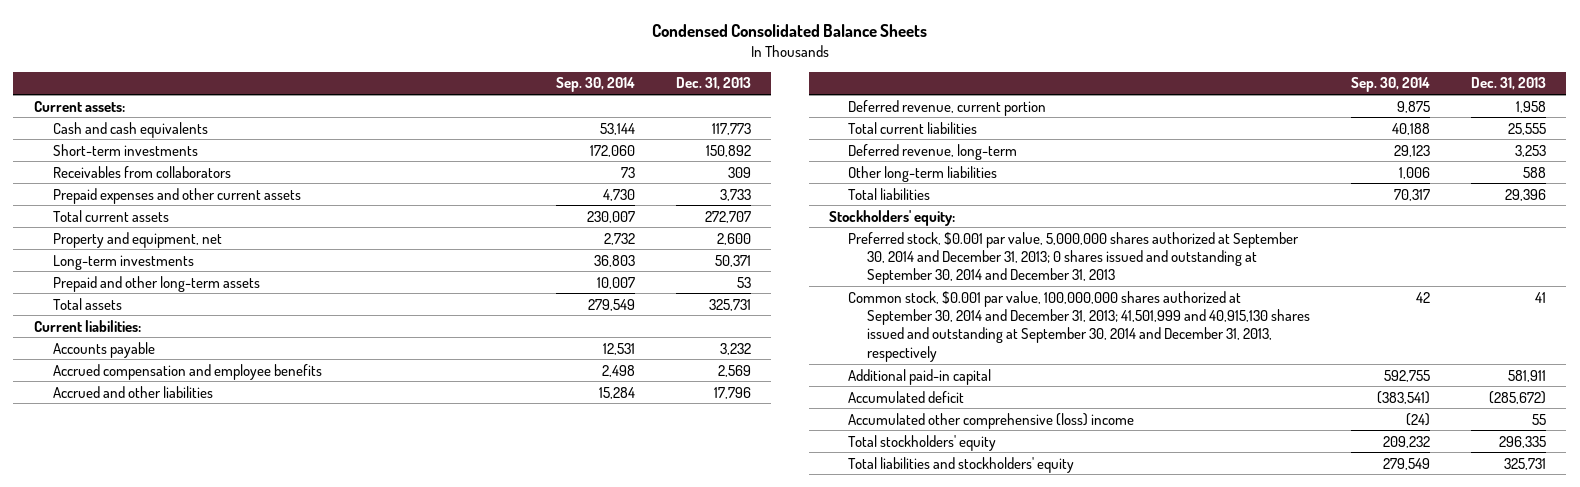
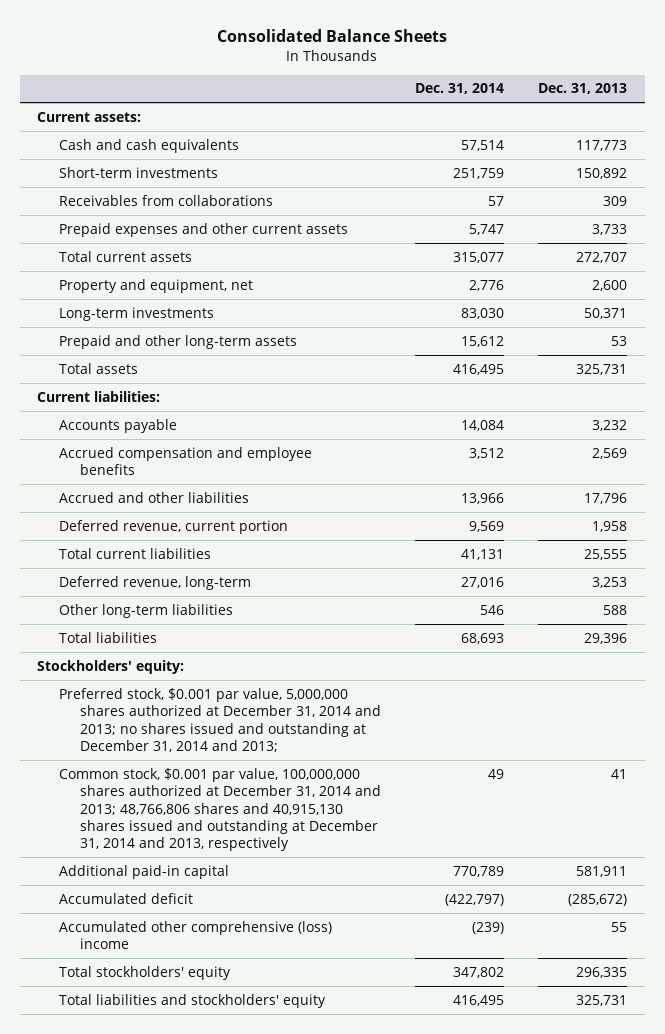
[651,23,927,37] Condensed Consolidated Balance Sheets -> [217,28,448,42] Consolidated Balance Sheets
[555,77,635,93] Sep. 30, 2014 -> none
none -> [415,83,505,95] Dec. 31, 2014
[52,165,231,178] Receivables from collaborators -> [58,194,273,206] Receivables from collaborations
[848,231,1300,285] Preferred stock, $0.001 par value, 5,000,000 shares authorized at September 30, 2014 and December 31, 2013; 0 shares issued and outstanding at September 30, 2014 and December 31, 2013 -> [58,687,381,752] Preferred stock, $0.001 par value, 5,000,000 shares authorized at December 31, 2014 and 2013; no shares issued and outstanding at December 31, 2014 and 2013;
[848,290,1310,362] Common stock, $0.001 par value, 100,000,000 shares authorized at September 30, 2014 and December 31, 2013; 41,501,999 and 40,915,130 shares issued and outstanding at September 30, 2014 and December 31, 2013, respectively -> [58,767,381,852] Common stock, $0.001 par value, 100,000,000 shares authorized at December 31, 2014 and 2013; 48,766,806 shares and 40,915,130 shares issued and outstanding at December 31, 2014 and 2013, respectively

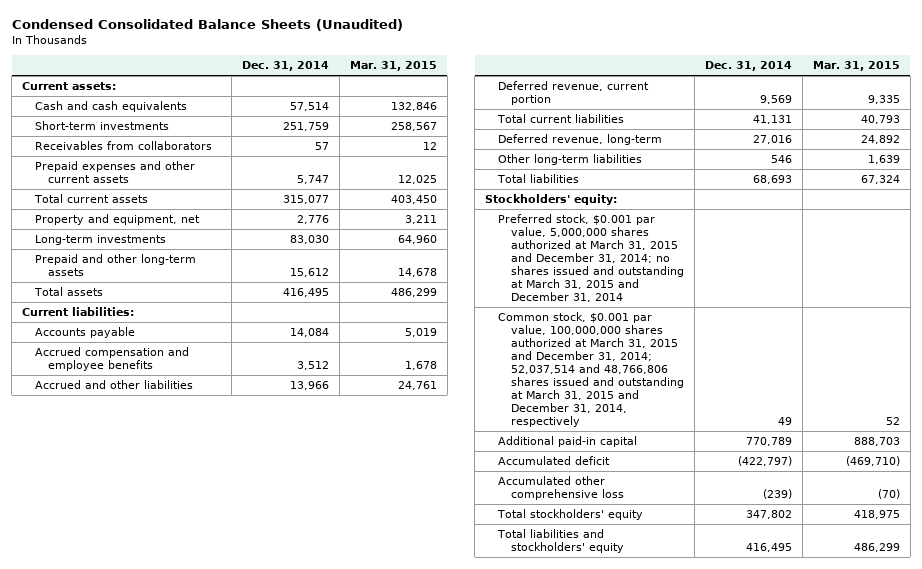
[217,28,448,42] Consolidated Balance Sheets -> [11,19,403,32] Condensed Consolidated Balance Sheets (Unaudited)
[538,83,628,95] Dec. 31, 2013 -> none
none -> [349,61,437,72] Mar. 31, 2015
[58,194,273,206] Receivables from collaborations -> [35,141,213,151] Receivables from collaborators
[58,687,381,752] Preferred stock, $0.001 par value, 5,000,000 shares authorized at December 31, 2014 and 2013; no shares issued and outstanding at December 31, 2014 and 2013; -> [497,214,684,303] Preferred stock, $0.001 par value, 5,000,000 shares authorized at March 31, 2015 and December 31, 2014; no shares issued and outstanding at March 31, 2015 and December 31, 2014
[58,767,381,852] Common stock, $0.001 par value, 100,000,000 shares authorized at December 31, 2014 and 2013; 48,766,806 shares and 40,915,130 shares issued and outstanding at December 31, 2014 and 2013, respectively -> [497,312,684,428] Common stock, $0.001 par value, 100,000,000 shares authorized at March 31, 2015 and December 31, 2014; 52,037,514 and 48,766,806 shares issued and outstanding at March 31, 2015 and December 31, 2014, respectively
[58,920,332,950] Accumulated other comprehensive (loss) income -> [497,476,624,501] Accumulated other comprehensive loss

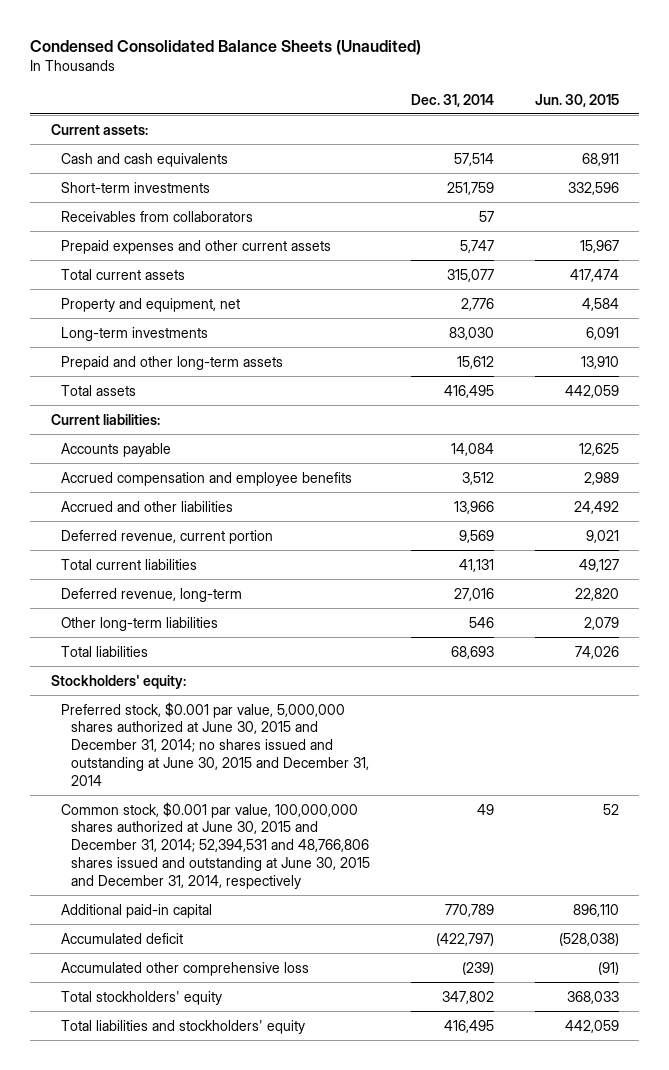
[349,61,437,72] Mar. 31, 2015 -> none
none -> [534,93,619,107] Jun. 30, 2015
[497,214,684,303] Preferred stock, $0.001 par value, 5,000,000 shares authorized at March 31, 2015 and December 31, 2014; no shares issued and outstanding at March 31, 2015 and December 31, 2014 -> [60,701,370,786] Preferred stock, $0.001 par value, 5,000,000 shares authorized at June 30, 2015 and December 31, 2014; no shares issued and outstanding at June 30, 2015 and December 31, 2014
[497,312,684,428] Common stock, $0.001 par value, 100,000,000 shares authorized at March 31, 2015 and December 31, 2014; 52,037,514 and 48,766,806 shares issued and outstanding at March 31, 2015 and December 31, 2014, respectively -> [60,801,371,889] Common stock, $0.001 par value, 100,000,000 shares authorized at June 30, 2015 and December 31, 2014; 52,394,531 and 48,766,806 shares issued and outstanding at June 30, 2015 and December 31, 2014, respectively

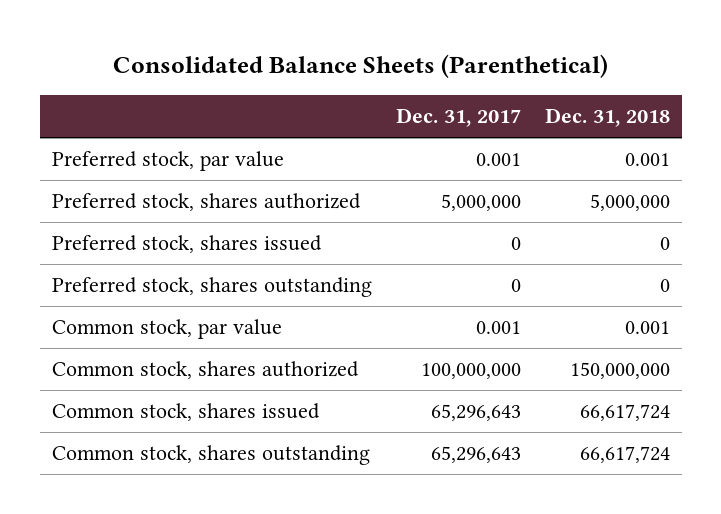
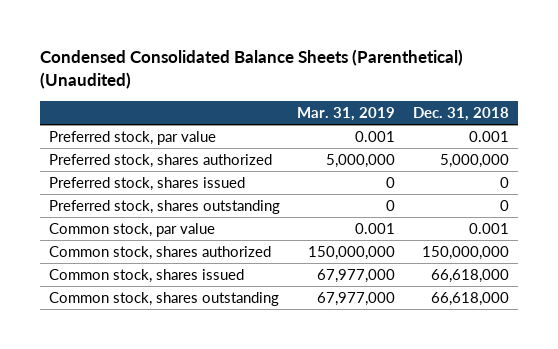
[112,54,608,79] Consolidated Balance Sheets (Parenthetical) -> [40,49,464,90] Condensed Consolidated Balance Sheets (Parenthetical) (Unaudited)
[395,108,521,128] Dec. 31, 2017 -> none
none -> [297,107,396,122] Mar. 31, 2019
[579,404,670,422] 66,617,724 -> [430,268,509,283] 66,618,000
[579,446,670,464] 66,617,724 -> [430,291,509,306] 66,618,000

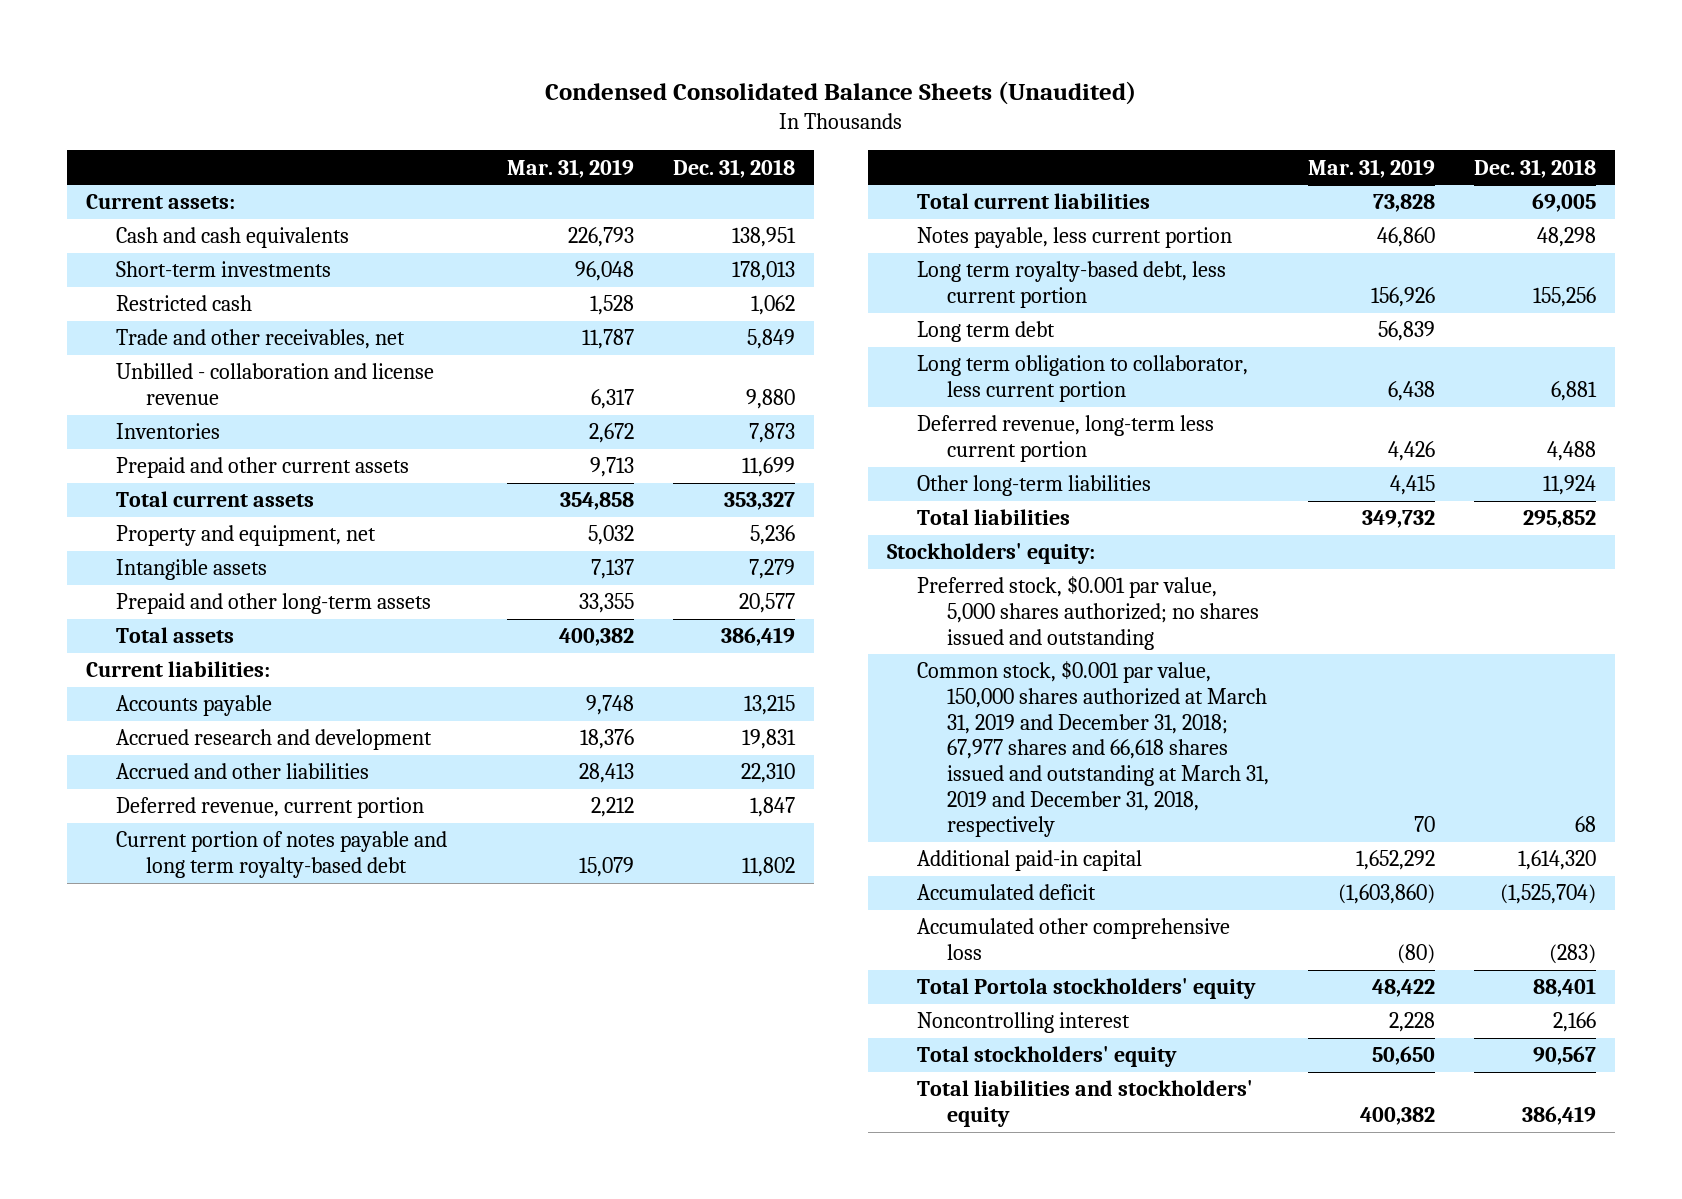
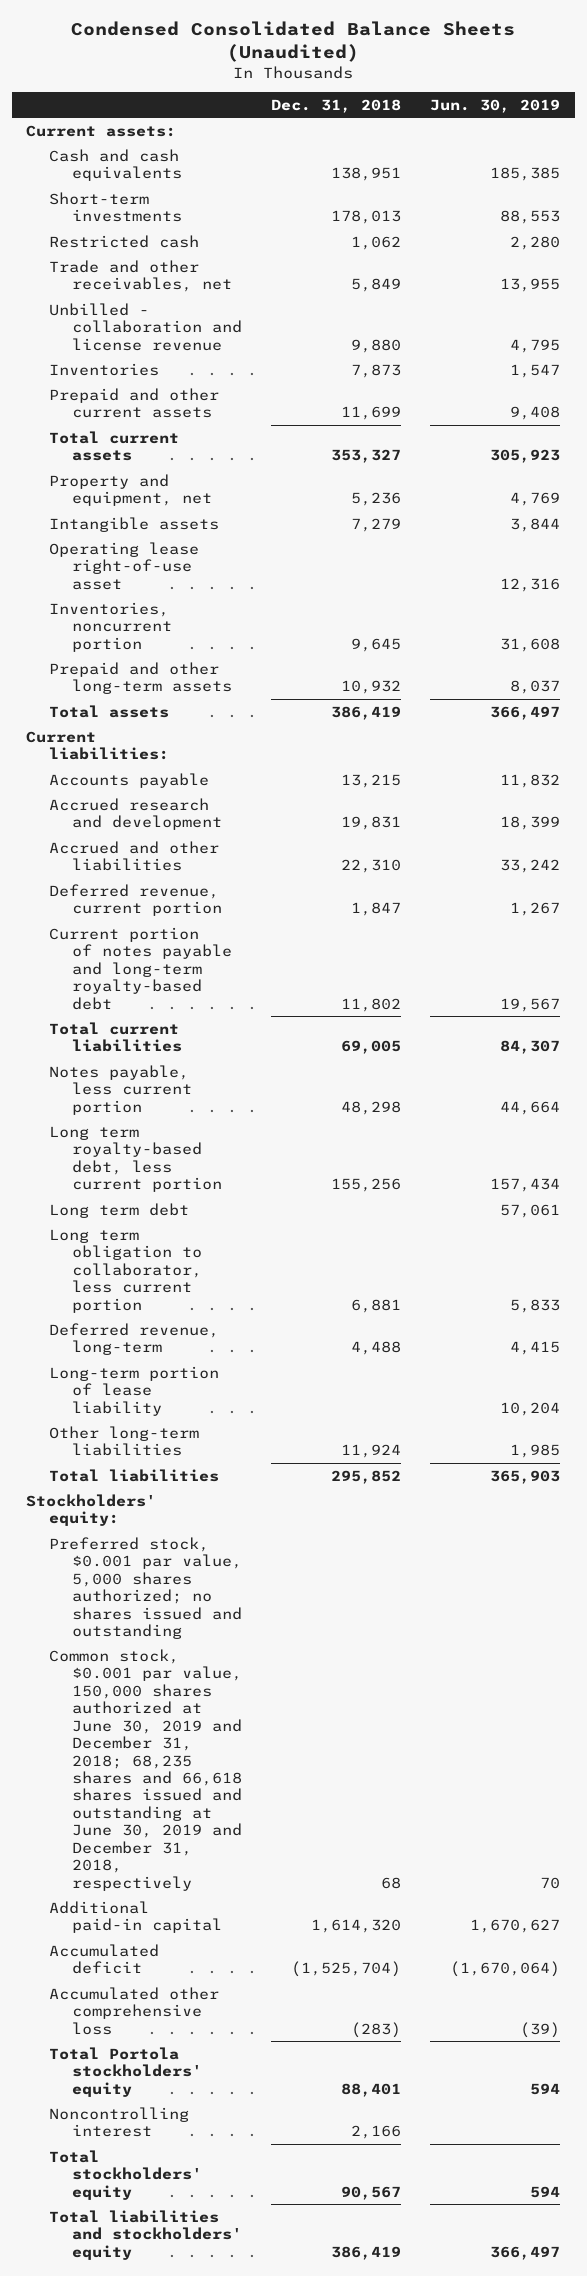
[506,158,634,178] Mar. 31, 2019 -> none
none -> [430,99,561,114] Jun. 30, 2019
none -> [49,541,200,590] Operating lease right-of-use asset
none -> [49,601,173,652] Inventories, noncurrent portion
[738,593,795,614] 20,577 -> [341,680,402,695] 10,932
[116,831,448,878] Current portion of notes payable and long term royalty-based debt -> [49,926,233,1010] Current portion of notes payable and long-term royalty-based debt
[917,415,1215,462] Deferred revenue, long-term less current portion -> [49,1322,220,1356] Deferred revenue, long-term
none -> [49,1365,220,1416] Long-term portion of lease liability
[917,661,1270,838] Common stock, $0.001 par value, 150,000 shares authorized at March 31, 2019 and December 31, 2018; 67,977 shares and 66,618 shares issued and outstanding at March 31, 2019 and December 31, 2018, respectively -> [49,1648,243,1891] Common stock, $0.001 par value, 150,000 shares authorized at June 30, 2019 and December 31, 2018; 68,235 shares and 66,618 shares issued and outstanding at June 30, 2019 and December 31, 2018, respectively

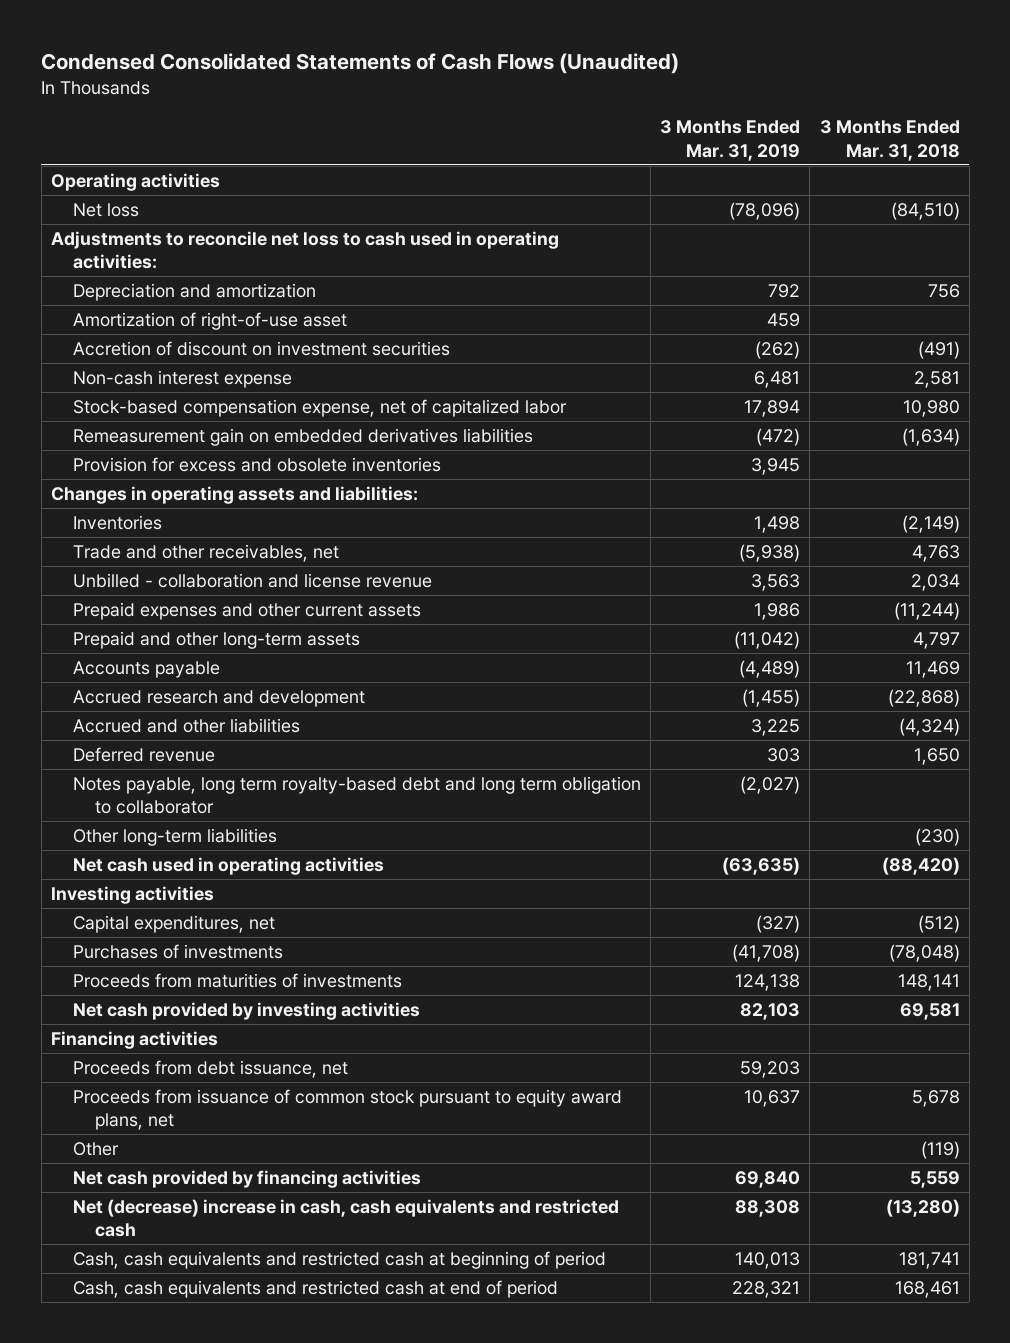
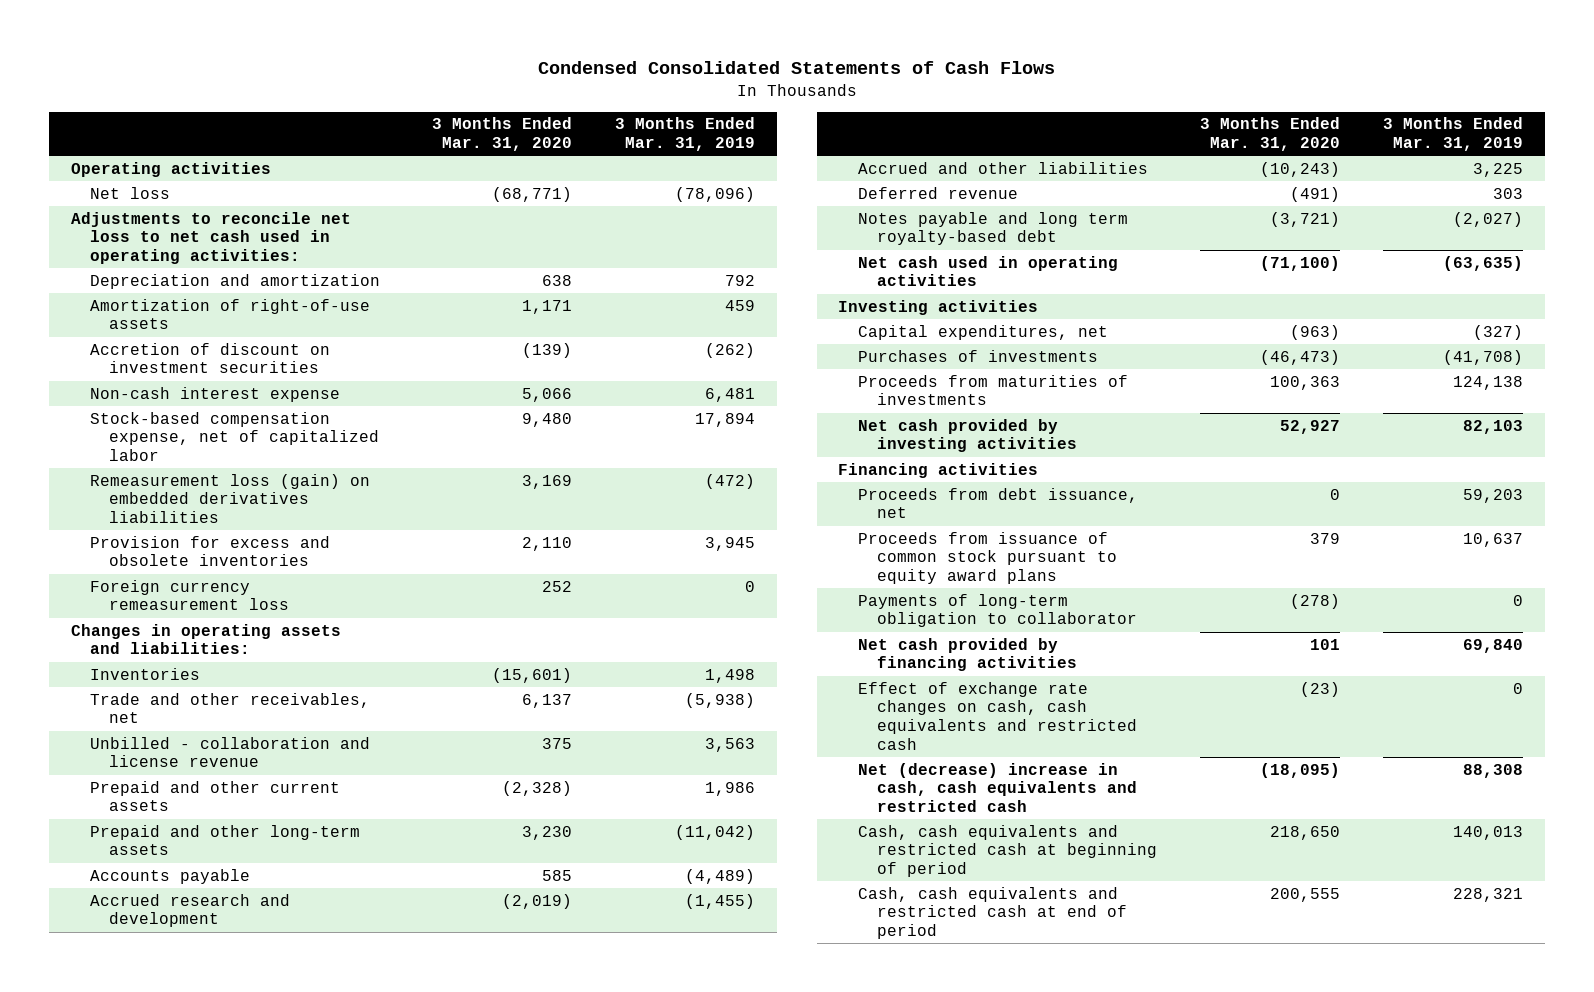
[41,53,680,75] Condensed Consolidated Statements of Cash Flows (Unaudited) -> [537,61,1055,75] Condensed Consolidated Statements of Cash Flows
[819,120,960,161] 3 Months Ended Mar. 31, 2018 -> none
none -> [432,117,573,152] 3 Months Ended Mar. 31, 2020
[50,230,559,270] Adjustments to reconcile net loss to cash used in operating activities: -> [70,211,351,265] Adjustments to reconcile net loss to net cash used in operating activities:
[72,311,347,330] Amortization of right-of-use asset -> [90,298,371,330] Amortization of right-of-use assets
[72,427,533,446] Remeasurement gain on embedded derivatives liabilities -> [90,473,371,524] Remeasurement loss (gain) on embedded derivatives liabilities
none -> [90,579,290,611] Foreign currency remeasurement loss
[72,601,421,620] Prepaid expenses and other current assets -> [90,780,341,812] Prepaid and other current assets
[72,827,277,846] Other long-term liabilities -> none
[72,775,641,815] Notes payable, long term royalty-based debt and long term obligation to collaborator -> [857,211,1128,246] Notes payable and long term royalty-based debt
[72,1141,119,1156] Other -> none
[72,1088,622,1131] Proceeds from issuance of common stock pursuant to equity award plans, net -> [857,531,1118,585] Proceeds from issuance of common stock pursuant to equity award plans
none -> [857,593,1138,628] Payments of long-term obligation to collaborator
none -> [857,681,1138,750] Effect of exchange rate changes on cash, cash equivalents and restricted cash

